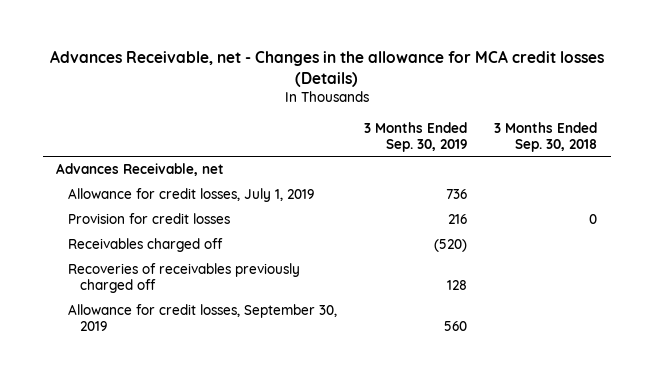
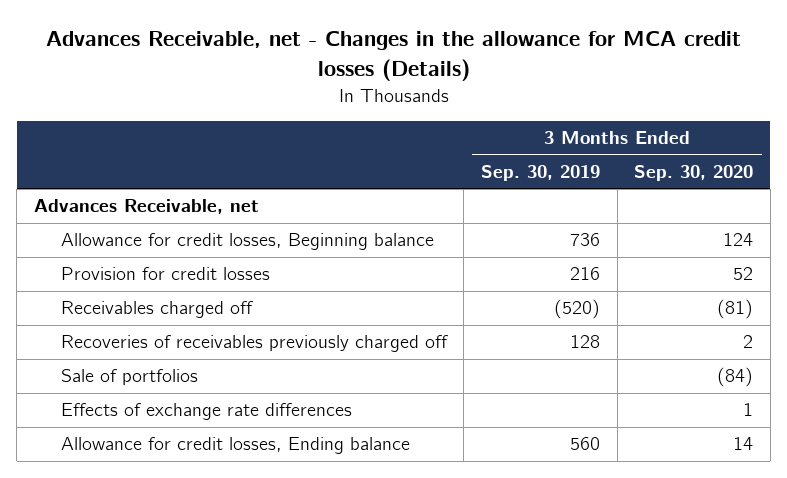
[494,121,598,152] 3 Months Ended Sep. 30, 2018 -> none
none -> [634,164,754,181] Sep. 30, 2020
[68,188,315,203] Allowance for credit losses, July 1, 2019 -> [60,233,434,251] Allowance for credit losses, Beginning balance
none -> [60,369,198,386] Sale of portfolios
none -> [60,403,352,421] Effects of exchange rate differences
[68,304,338,332] Allowance for credit losses, September 30, 2019 -> [60,437,410,455] Allowance for credit losses, Ending balance

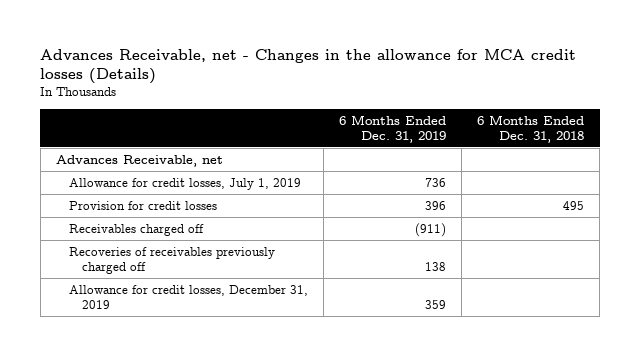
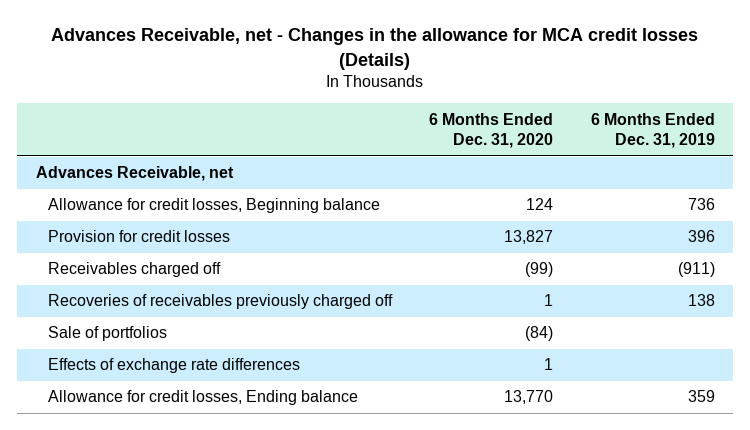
[477,114,585,143] 6 Months Ended Dec. 31, 2018 -> none
none -> [429,112,554,149] 6 Months Ended Dec. 31, 2020
[68,177,301,190] Allowance for credit losses, July 1, 2019 -> [47,198,380,214] Allowance for credit losses, Beginning balance
none -> [47,326,167,342] Sale of portfolios
none -> [47,358,300,374] Effects of exchange rate differences
[68,284,308,309] Allowance for credit losses, December 31, 2019 -> [47,390,358,406] Allowance for credit losses, Ending balance

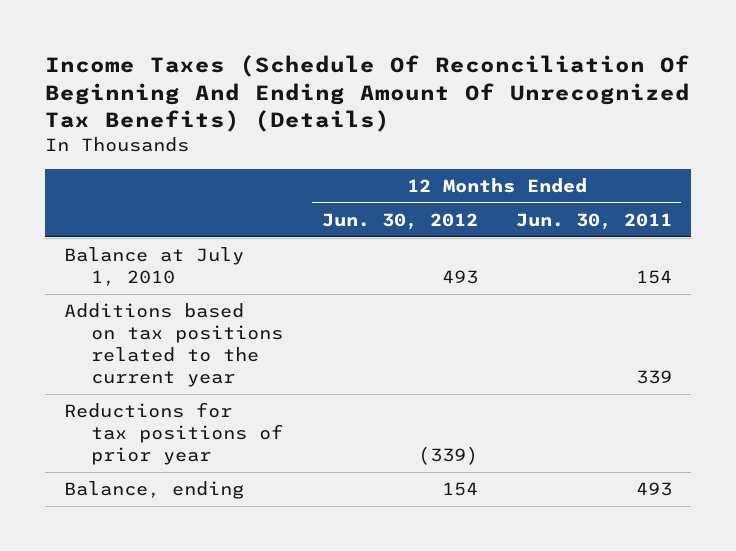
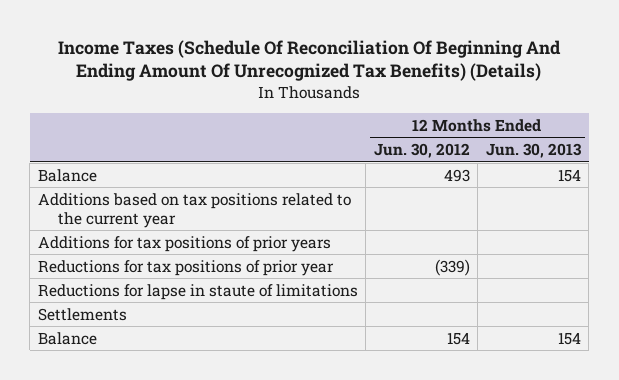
[515,213,672,231] Jun. 30, 2011 -> none
none -> [485,143,582,159] Jun. 30, 2013
[63,247,244,287] Balance at July 1, 2010 -> [37,168,97,182] Balance
none -> [37,235,331,252] Additions for tax positions of prior years
none -> [37,283,358,300] Reductions for lapse in staute of limitations
none -> [37,307,127,321] Settlements
[63,481,244,500] Balance, ending -> [37,331,97,345] Balance

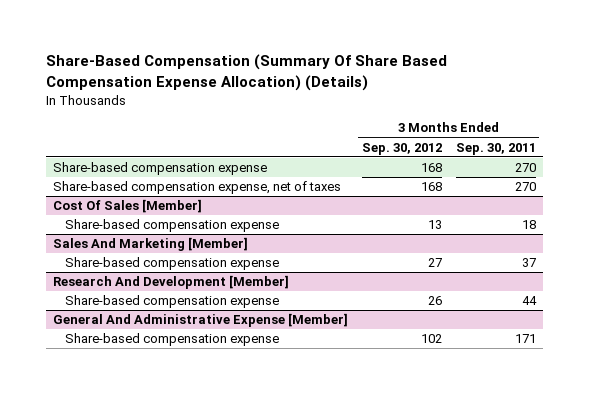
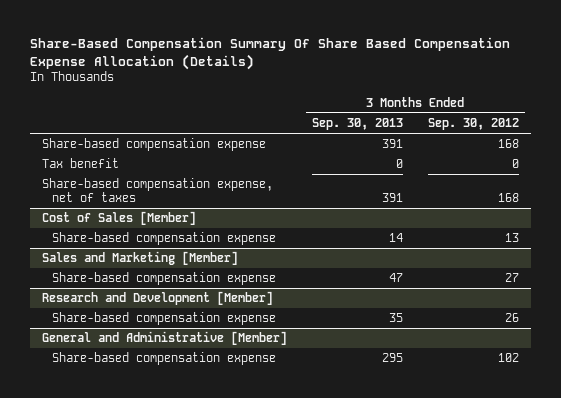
[46,54,448,91] Share-Based Compensation (Summary Of Share Based Compensation Expense Allocation) (Details) -> [30,36,511,70] Share-Based Compensation Summary Of Share Based Compensation Expense Allocation (Details)
[455,142,536,155] Sep. 30, 2011 -> none
none -> [312,118,404,131] Sep. 30, 2013
none -> [42,158,120,169] Tax benefit
[52,199,202,214] Cost Of Sales [Member] -> [42,211,197,226] Cost of Sales [Member]
[52,237,248,252] Sales And Marketing [Member] -> [42,251,239,266] Sales and Marketing [Member]
[52,275,289,290] Research And Development [Member] -> [42,291,274,306] Research and Development [Member]
[52,313,348,328] General And Administrative Expense [Member] -> [42,331,288,346] General and Administrative [Member]

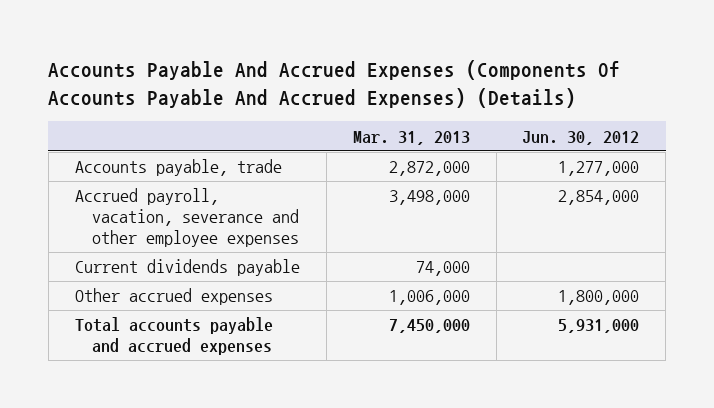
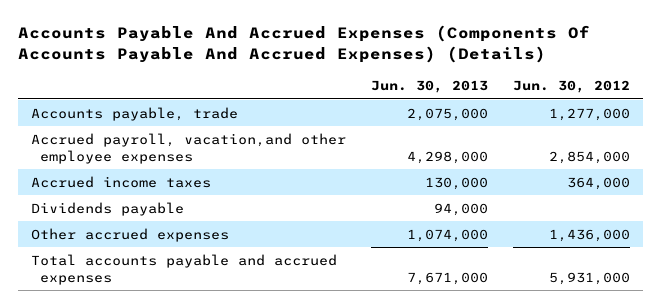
[352,130,470,145] Mar. 31, 2013 -> none
none -> [370,80,488,94] Jun. 30, 2013
[74,188,300,247] Accrued payroll, vacation, severance and other employee expenses -> [30,132,346,164] Accrued payroll, vacation,and other employee expenses
none -> [30,175,211,188] Accrued income taxes
[74,259,300,277] Current dividends payable -> [30,201,184,216] Dividends payable
[558,290,640,306] 1,800,000 -> [549,228,631,242] 1,436,000

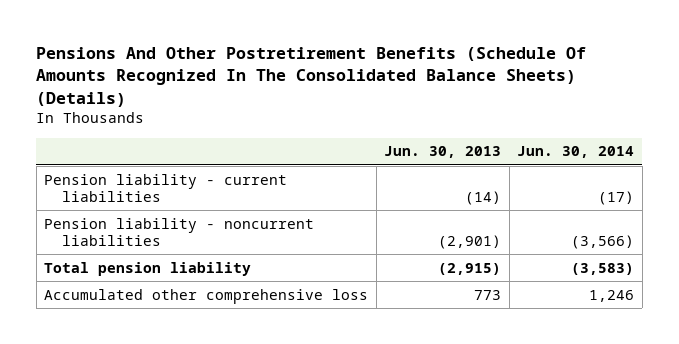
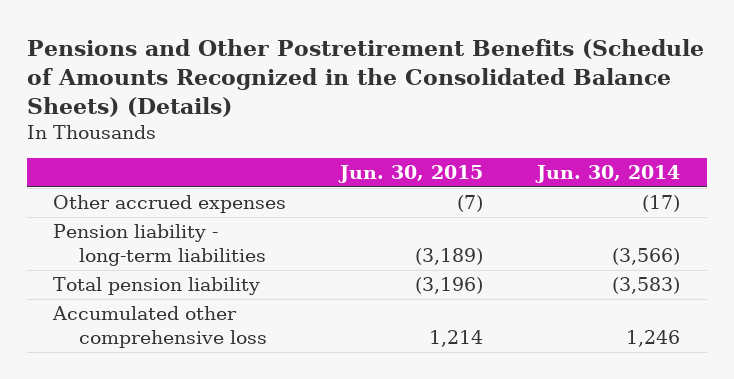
[36,46,587,107] Pensions And Other Postretirement Benefits (Schedule Of Amounts Recognized In The Consolidated Balance Sheets) (Details) -> [26,38,704,117] Pensions and Other Postretirement Benefits (Schedule of Amounts Recognized in the Consolidated Balance Sheets) (Details)
[384,146,502,159] Jun. 30, 2013 -> none
none -> [338,165,484,184] Jun. 30, 2015
[44,173,288,203] Pension liability - current liabilities -> [53,195,287,214] Other accrued expenses
[44,217,315,247] Pension liability - noncurrent liabilities -> [53,224,266,267] Pension liability - long-term liabilities

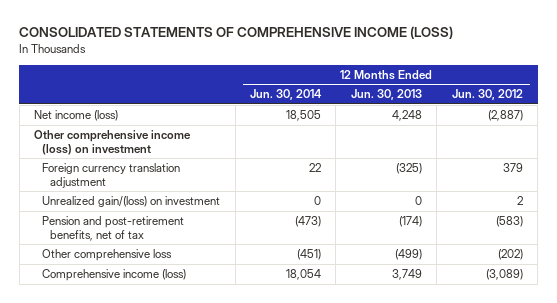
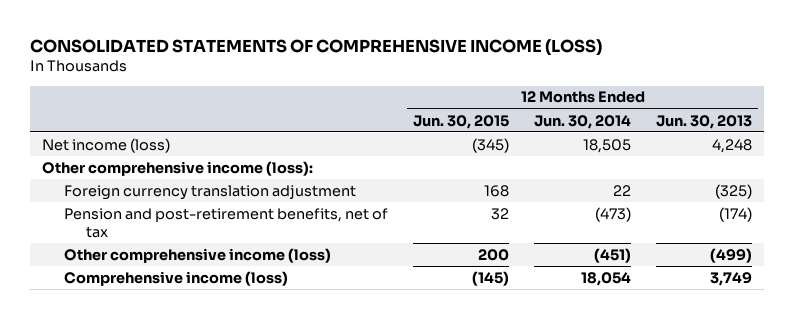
[451,89,523,101] Jun. 30, 2012 -> none
none -> [413,114,510,129] Jun. 30, 2015
[33,130,191,155] Other comprehensive income (loss) on investment -> [42,160,314,176] Other comprehensive income (loss):
[42,196,221,208] Unrealized gain/(loss) on investment -> none
[42,249,173,262] Other comprehensive loss -> [64,247,332,263] Other comprehensive income (loss)

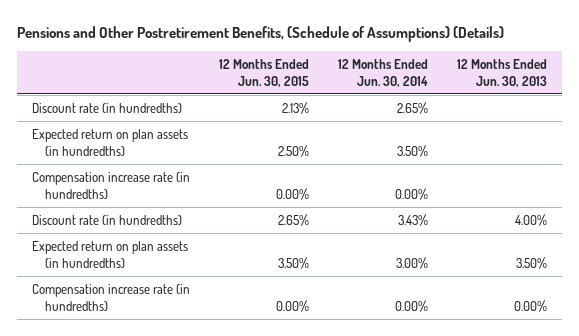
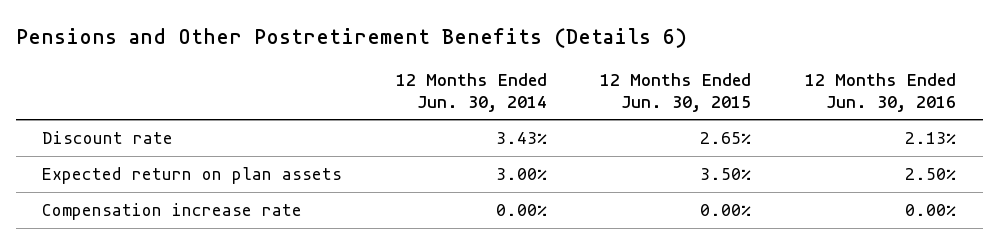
[17,25,505,42] Pensions and Other Postretirement Benefits, (Schedule of Assumptions) (Details) -> [15,27,687,48] Pensions and Other Postretirement Benefits (Details 6)
[456,58,547,87] 12 Months Ended Jun. 30, 2013 -> none
none -> [804,73,956,112] 12 Months Ended Jun. 30, 2016
[31,102,182,113] Discount rate (in hundredths) -> none
[31,128,188,156] Expected return on plan assets (in hundredths) -> none
[31,171,190,199] Compensation increase rate (in hundredths) -> none
[31,214,182,225] Discount rate (in hundredths) -> [42,131,174,145] Discount rate
[31,240,188,268] Expected return on plan assets (in hundredths) -> [42,167,343,185] Expected return on plan assets
[31,283,190,311] Compensation increase rate (in hundredths) -> [42,203,303,221] Compensation increase rate

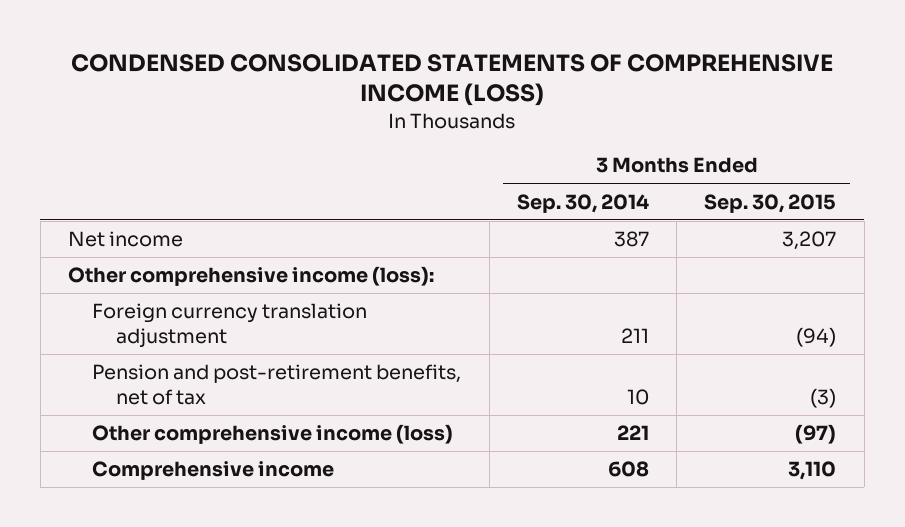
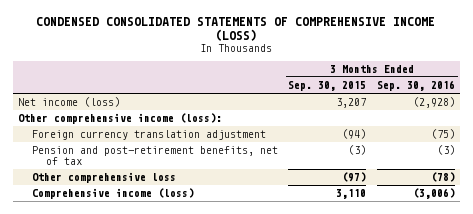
[516,193,649,213] Sep. 30, 2014 -> none
none -> [376,80,455,92] Sep. 30, 2016
[68,231,184,248] Net income -> [17,97,120,108] Net income (loss)
[92,424,454,445] Other comprehensive income (loss) -> [31,172,176,184] Other comprehensive loss
[92,461,335,481] Comprehensive income -> [31,188,194,200] Comprehensive income (loss)

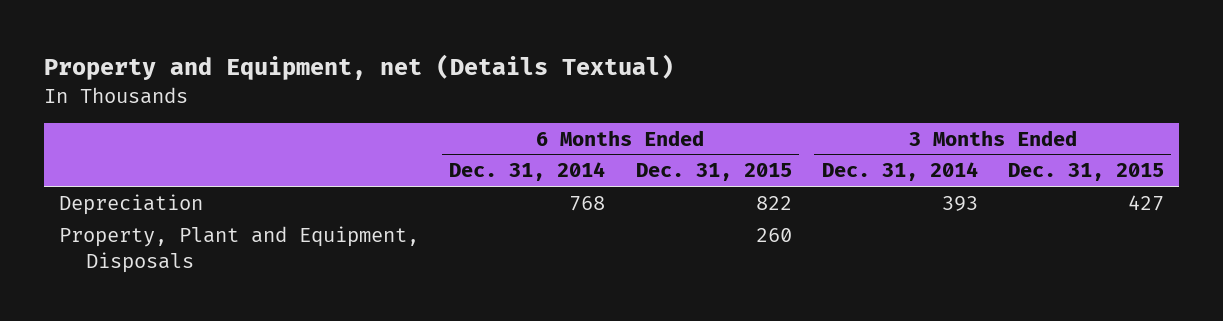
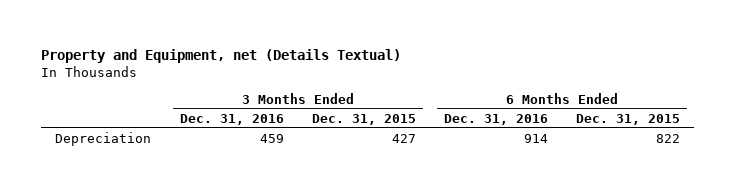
[449,162,606,182] Dec. 31, 2014 -> none
[821,162,978,182] Dec. 31, 2014 -> none
none -> [179,113,284,125] Dec. 31, 2016
none -> [443,113,548,125] Dec. 31, 2016
[59,225,420,274] Property, Plant and Equipment, Disposals -> none

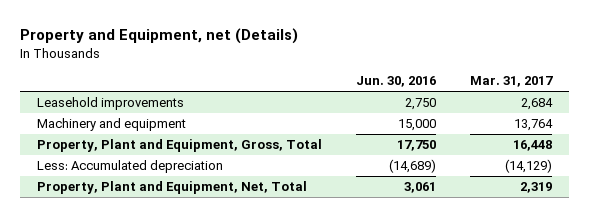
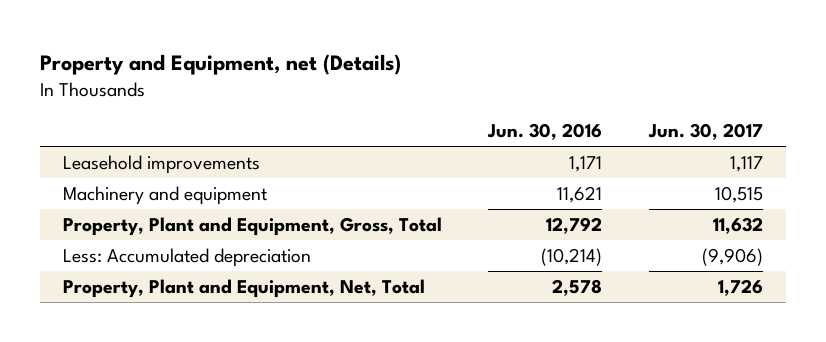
[469,76,553,88] Mar. 31, 2017 -> none
none -> [647,123,763,141] Jun. 30, 2017
[404,97,436,110] 2,750 -> [569,156,603,173] 1,171
[397,118,436,131] 15,000 -> [557,186,603,204] 11,621
[396,139,436,151] 17,750 -> [546,217,603,235] 12,792
[388,158,436,173] (14,689) -> [541,248,603,267] (10,214)
[403,181,436,193] 3,061 -> [552,279,603,297] 2,578

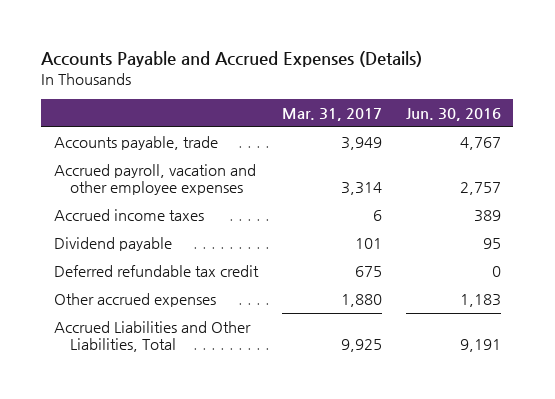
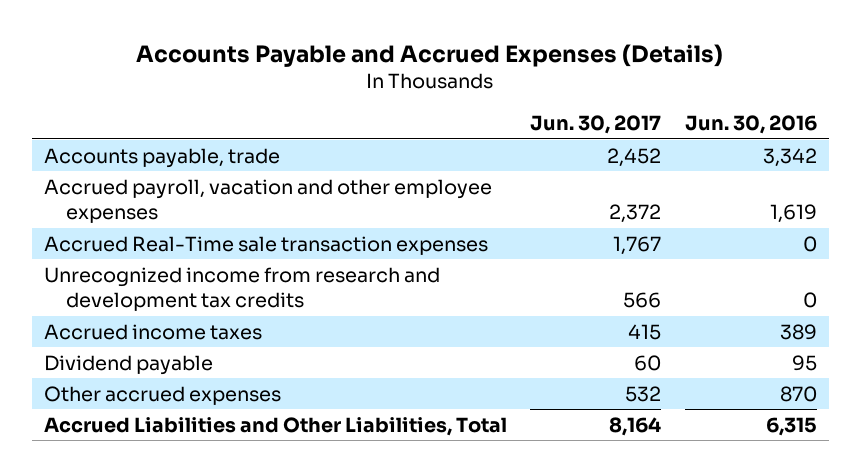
[281,108,382,122] Mar. 31, 2017 -> none
none -> [530,115,662,135] Jun. 30, 2017
[460,136,502,150] 4,767 -> [762,147,817,167] 3,342
[460,182,502,196] 2,757 -> [769,203,817,223] 1,619
none -> [43,235,488,255] Accrued Real-Time sale transaction expenses
none -> [43,266,440,311] Unrecognized income from research and development tax credits
[53,264,259,277] Deferred refundable tax credit -> none
[460,293,502,307] 1,183 -> [779,385,817,402] 870
[460,339,502,353] 9,191 -> [765,416,817,436] 6,315

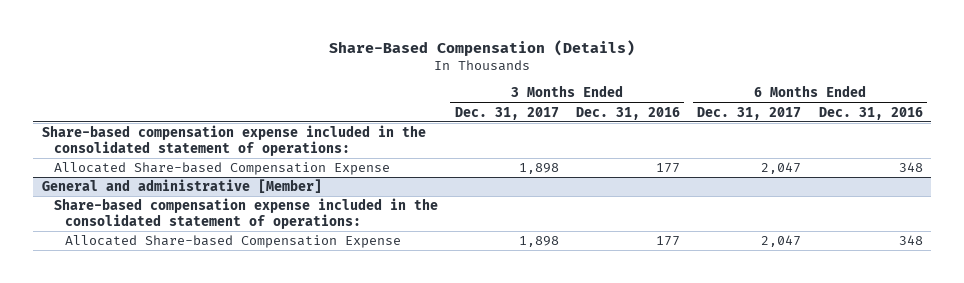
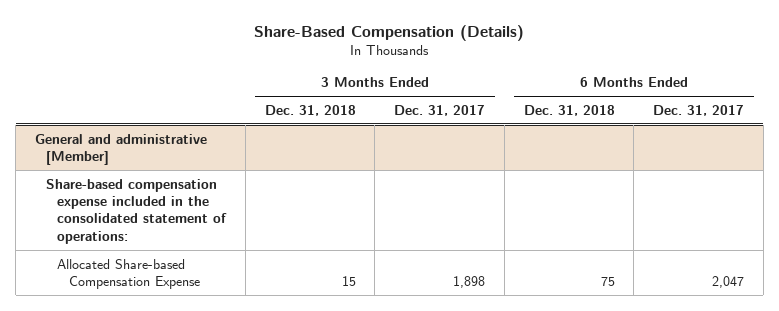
[576,106,681,120] Dec. 31, 2016 -> none
[818,106,923,120] Dec. 31, 2016 -> none
none -> [264,104,356,116] Dec. 31, 2018
none -> [523,104,615,116] Dec. 31, 2018
[41,125,426,156] Share-based compensation expense included in the consolidated statement of operations: -> none
[53,162,390,176] Allocated Share-based Compensation Expense -> none

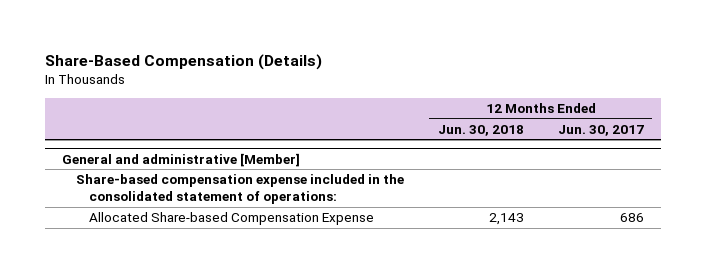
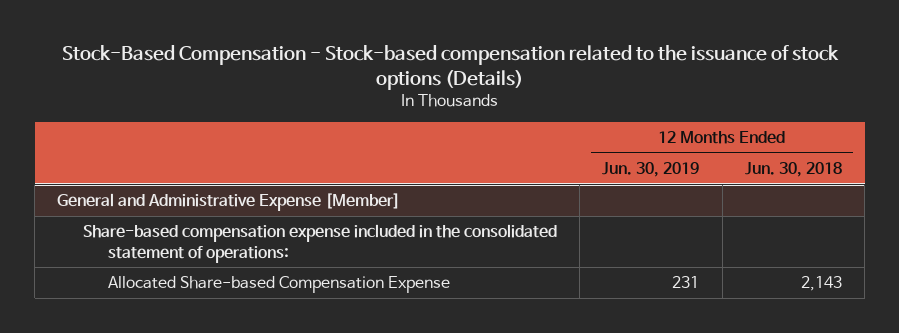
[45,54,323,71] Share-Based Compensation (Details) -> [61,44,839,90] Stock-Based Compensation - Stock-based compensation related to the issuance of stock options (Details)
[557,124,644,136] Jun. 30, 2017 -> none
none -> [602,161,700,177] Jun. 30, 2019
[62,152,301,167] General and administrative [Member] -> [57,193,401,212] General and Administrative Expense [Member]

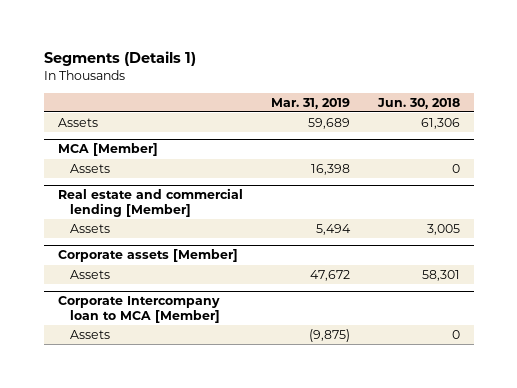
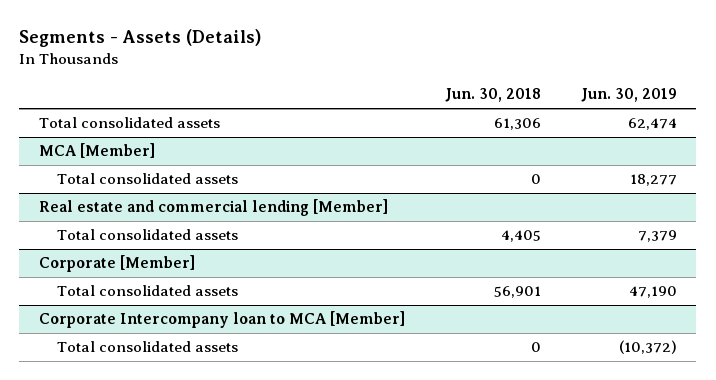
[43,51,196,67] Segments (Details 1) -> [19,29,262,48] Segments - Assets (Details)
[270,97,350,109] Mar. 31, 2019 -> none
none -> [580,88,677,103] Jun. 30, 2019
[57,118,98,128] Assets -> [39,117,221,129] Total consolidated assets
[69,164,110,174] Assets -> [56,173,238,185] Total consolidated assets
[69,224,110,234] Assets -> [56,229,238,241] Total consolidated assets
[426,224,460,236] 3,005 -> [500,230,541,243] 4,405
[57,249,238,263] Corporate assets [Member] -> [39,255,196,273] Corporate [Member]
[69,270,110,280] Assets -> [56,285,238,297] Total consolidated assets
[421,270,460,282] 58,301 -> [493,286,541,299] 56,901
[69,330,110,340] Assets -> [56,341,238,353] Total consolidated assets

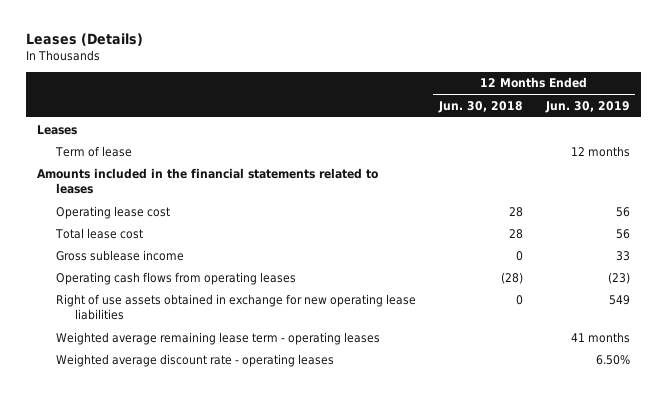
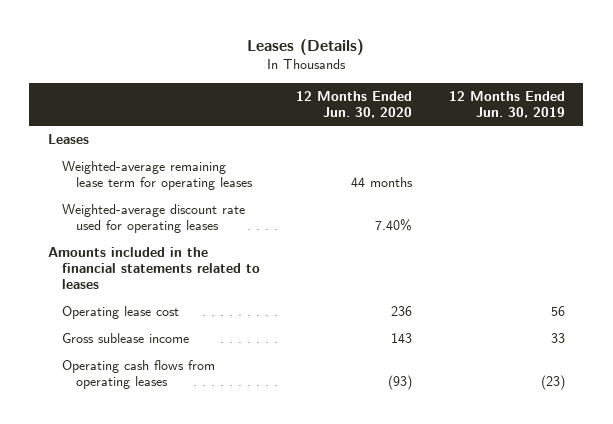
[437,100,523,113] Jun. 30, 2018 -> none
none -> [296,90,413,118] 12 Months Ended Jun. 30, 2020
[54,145,132,157] Term of lease -> none
none -> [61,161,253,191] Weighted-average remaining lease term for operating leases
none -> [61,204,245,234] Weighted-average discount rate used for operating leases
[54,227,143,239] Total lease cost -> none
[55,293,416,320] Right of use assets obtained in exchange for new operating lease liabilities -> none
[55,331,380,345] Weighted average remaining lease term - operating leases -> none
[55,353,334,367] Weighted average discount rate - operating leases -> none

